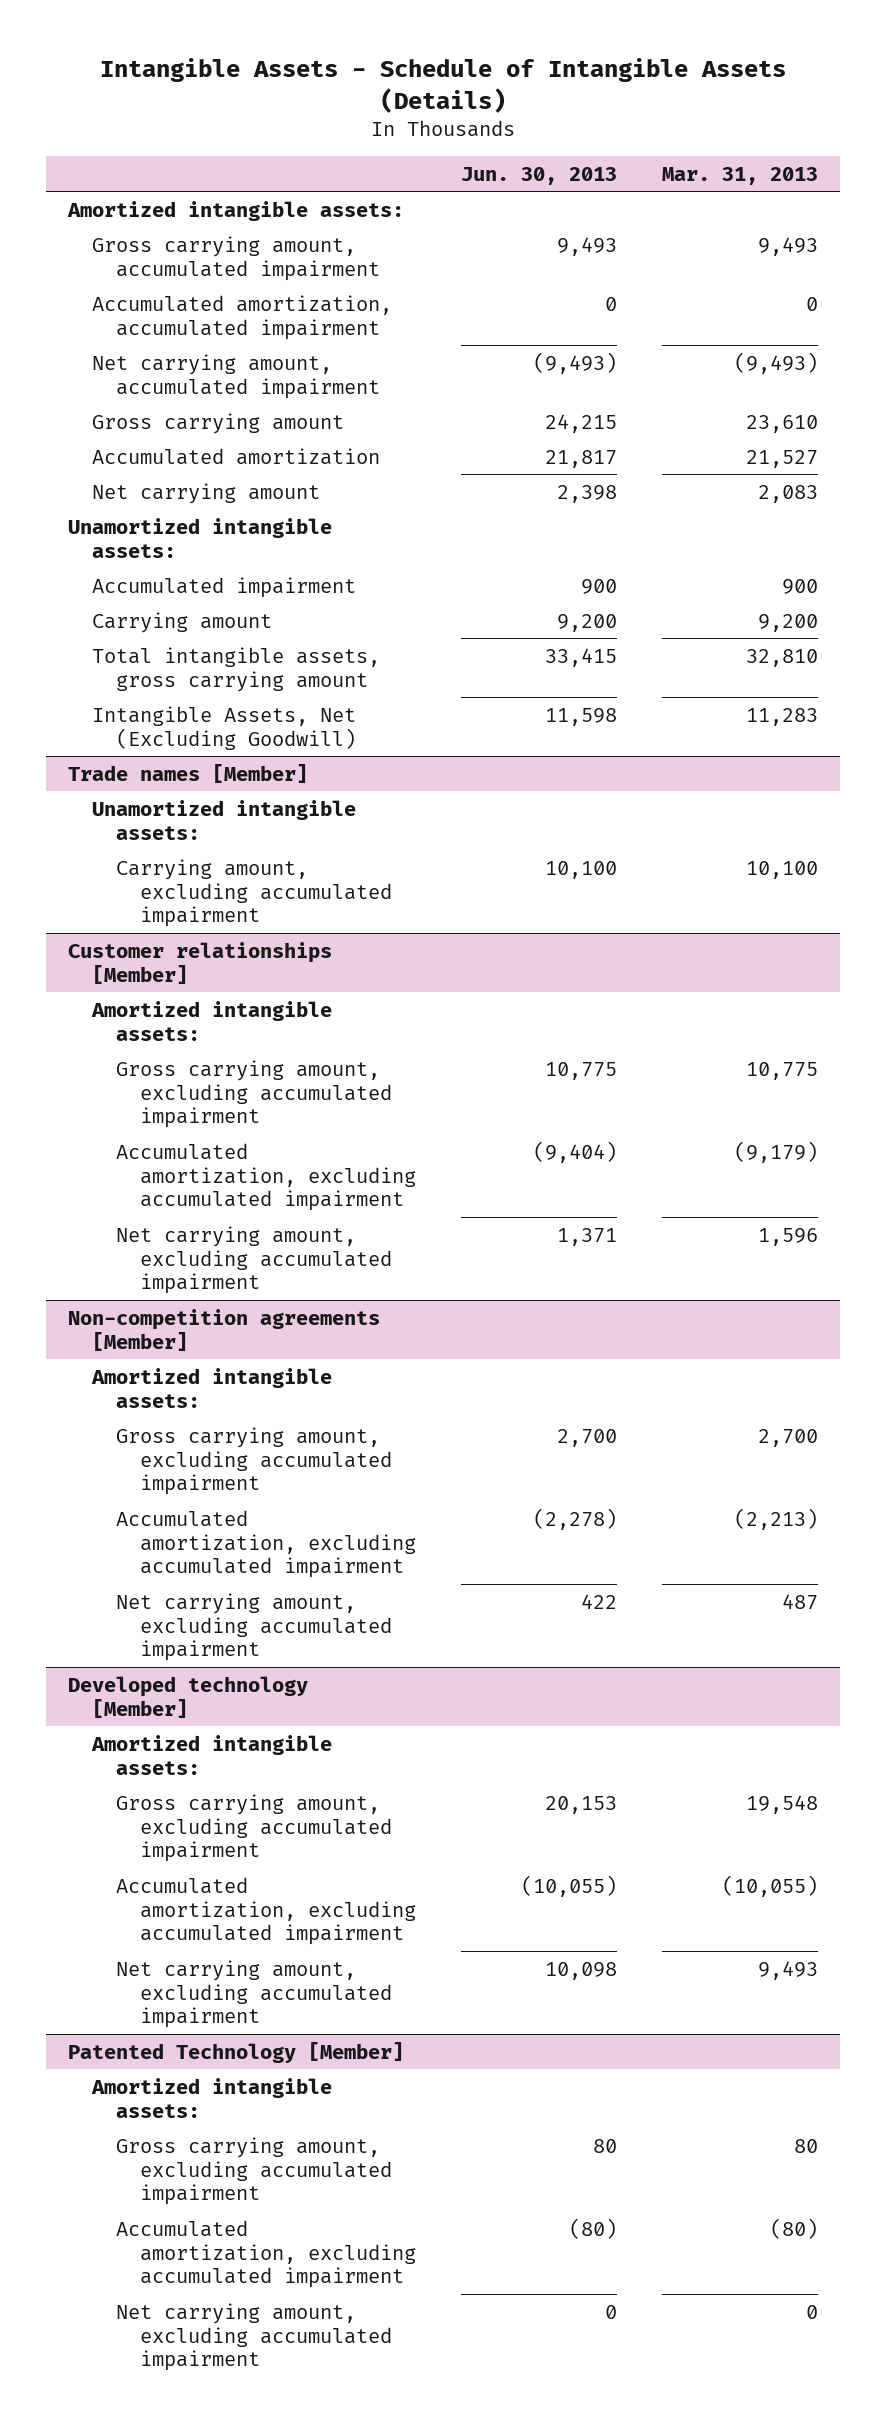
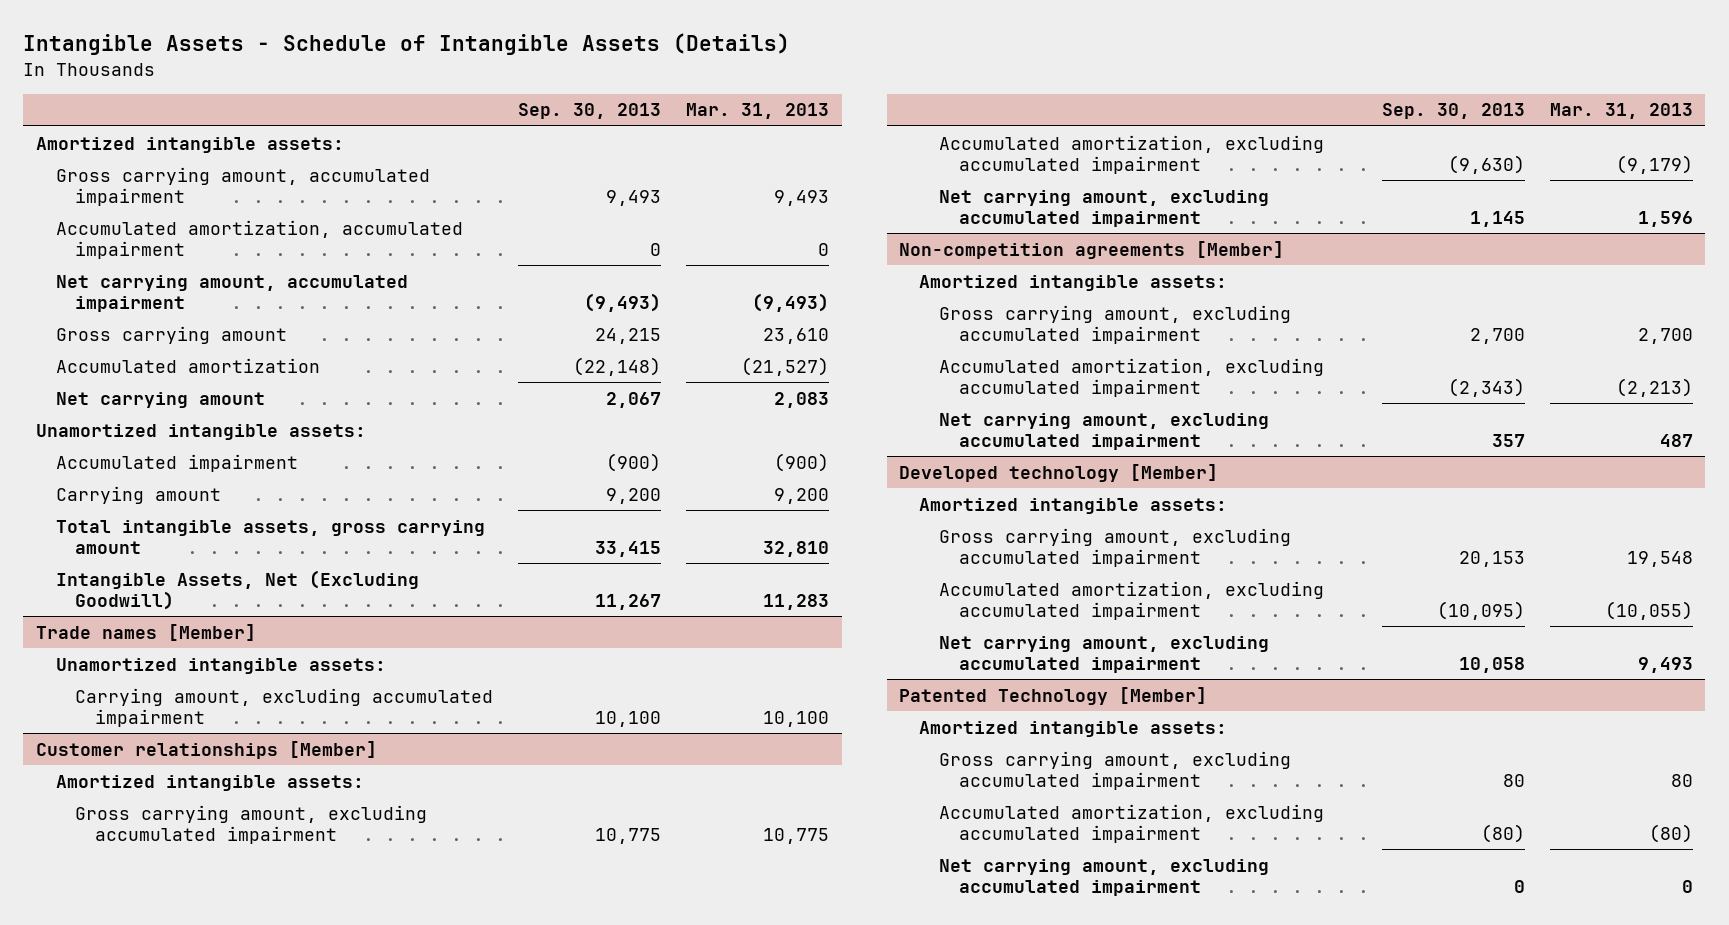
[461,166,618,185] Jun. 30, 2013 -> none
none -> [518,103,662,120] Sep. 30, 2013
[745,449,818,468] 21,527 -> [741,356,830,376] (21,527)
[781,578,818,594] 900 -> [774,452,830,472] (900)

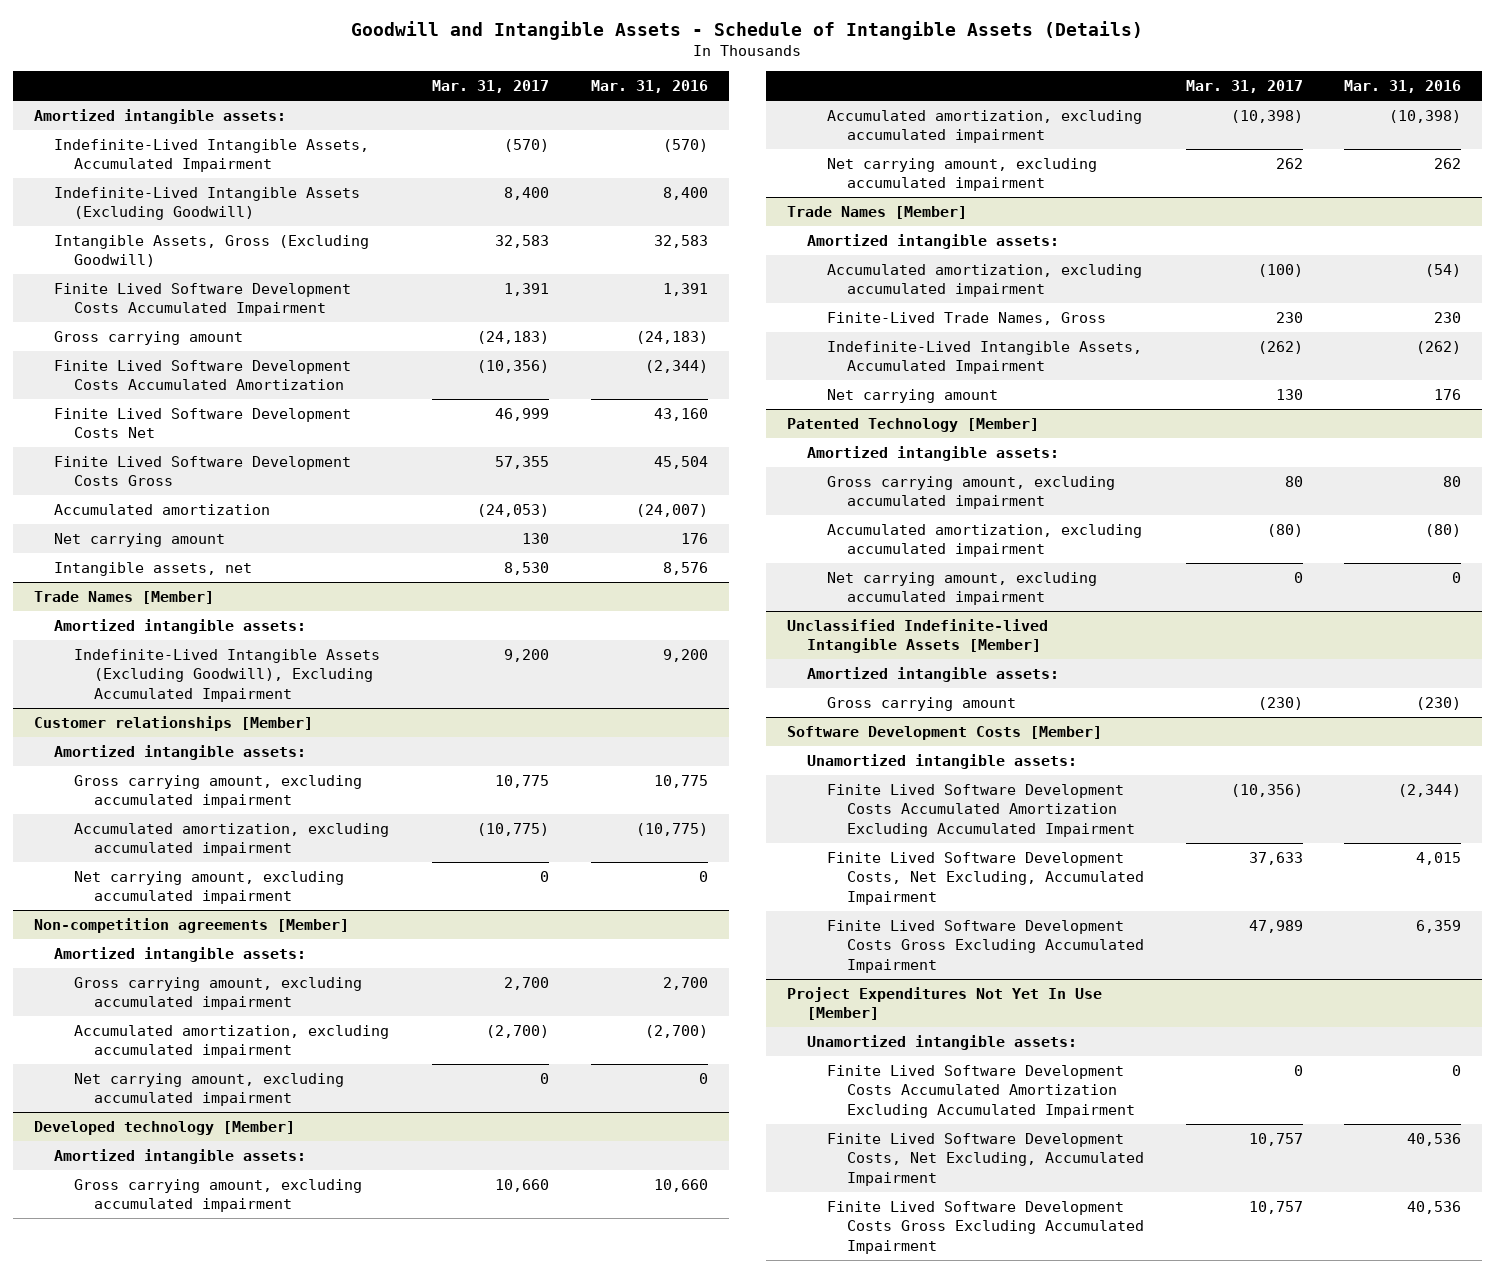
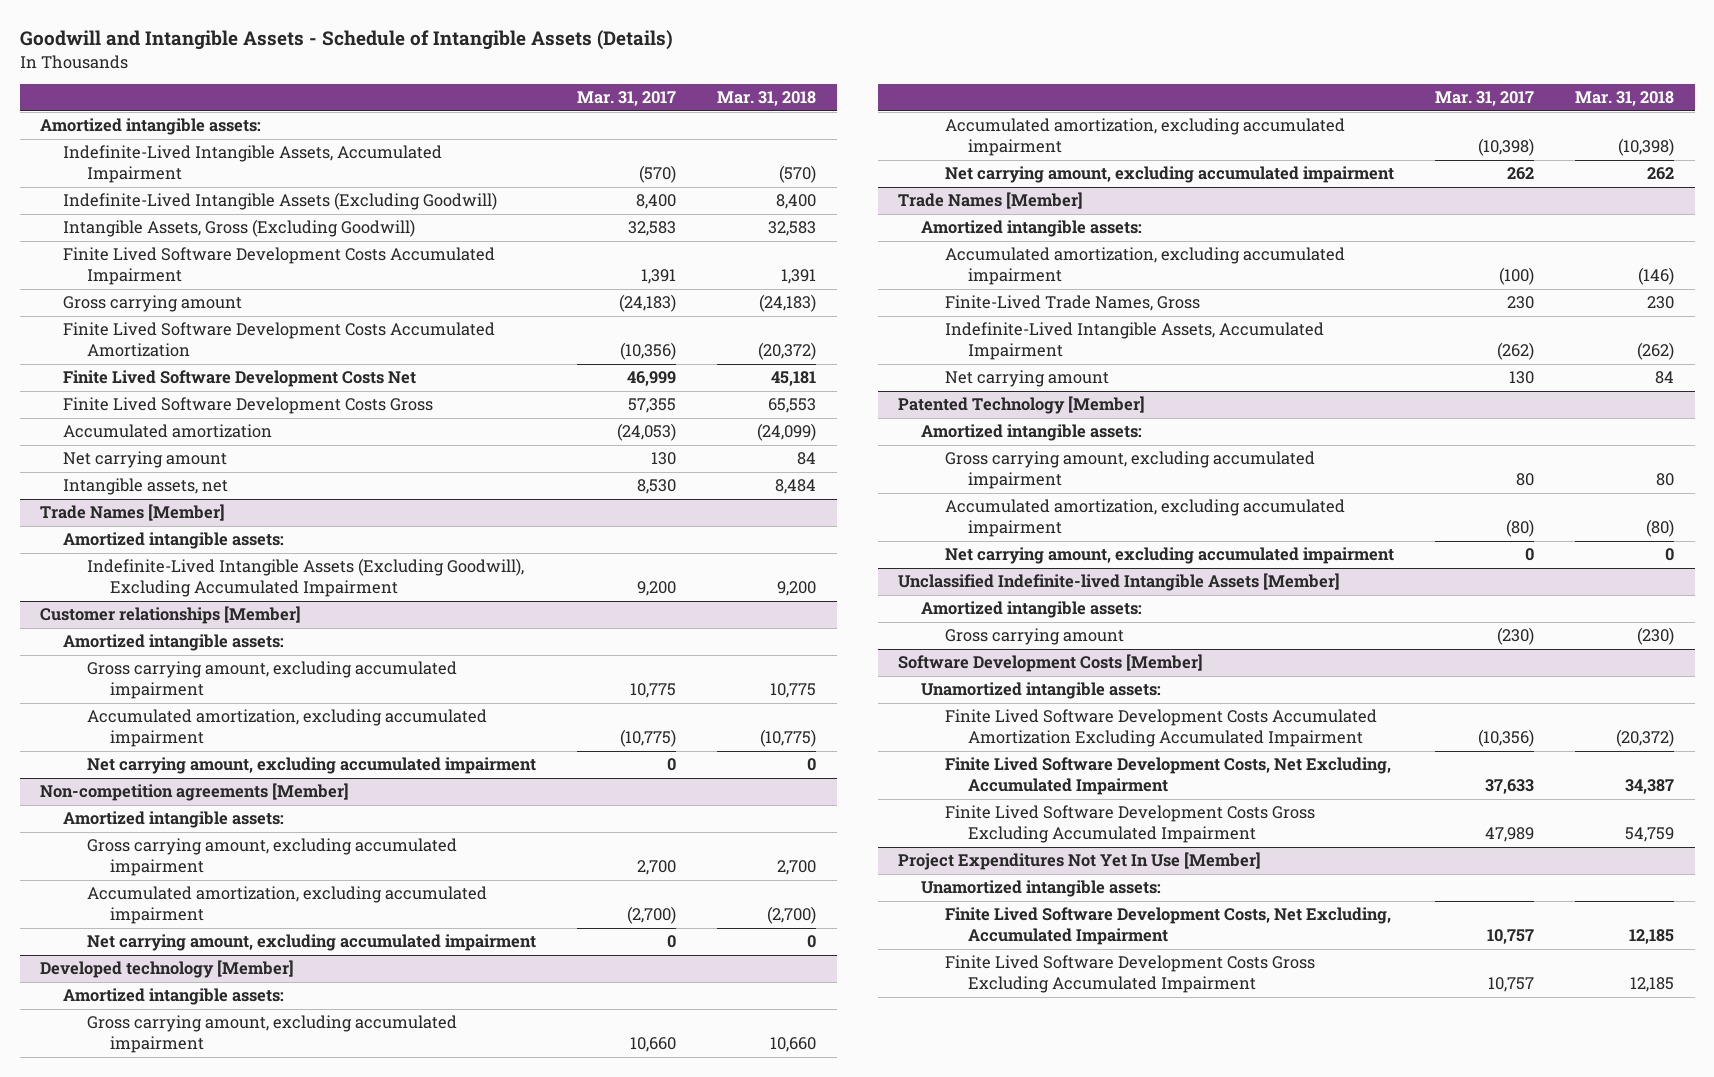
[590,80,708,94] Mar. 31, 2016 -> none
none -> [716,91,816,107] Mar. 31, 2018
[827,1065,1136,1118] Finite Lived Software Development Costs Accumulated Amortization Excluding Accumulated Impairment -> none

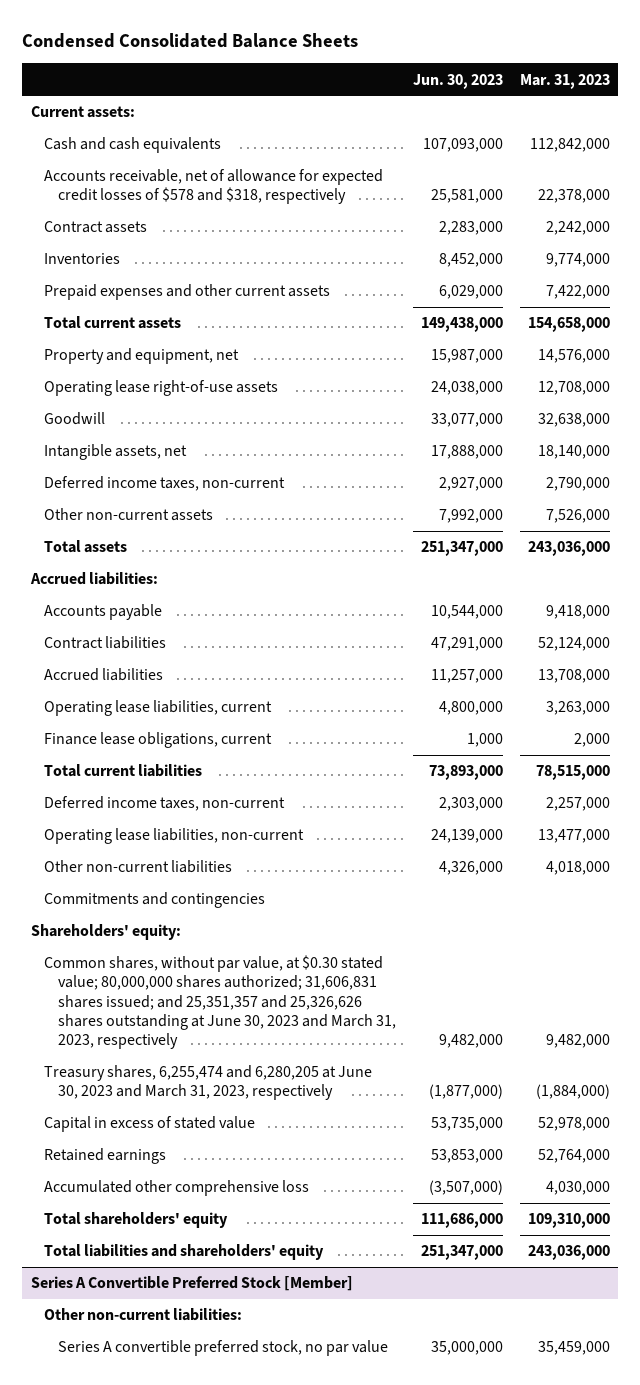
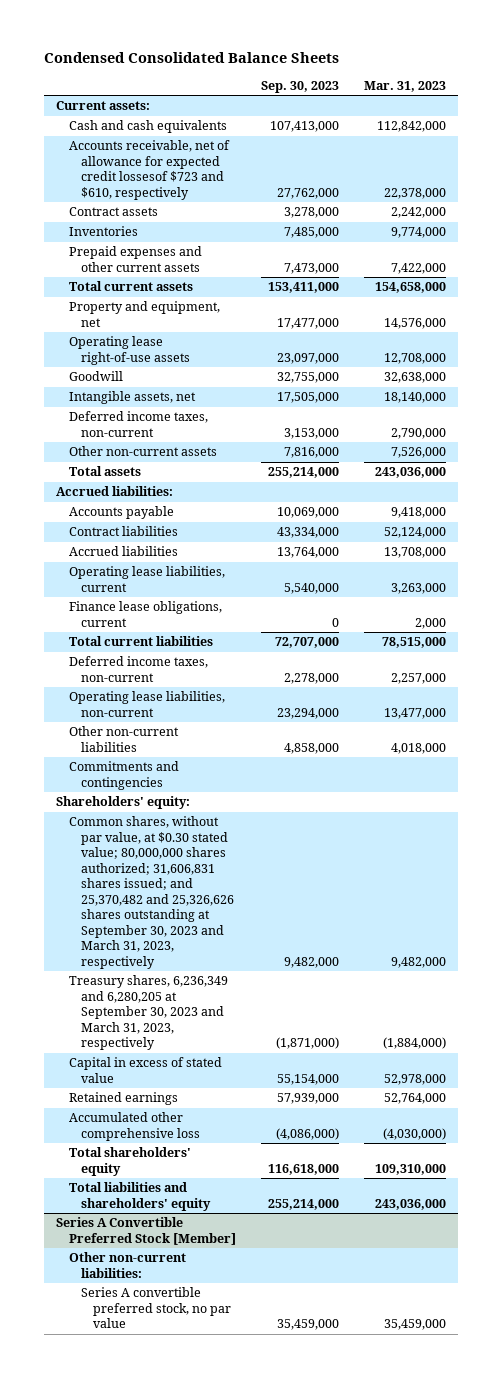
[412,73,503,89] Jun. 30, 2023 -> none
none -> [260,81,339,94] Sep. 30, 2023
[44,169,384,205] Accounts receivable, net of allowance for expected credit losses of $578 and $318, respectively -> [68,140,230,200] Accounts receivable, net of allowance for expected credit lossesof $723 and $610, respectively
[44,955,396,1049] Common shares, without par value, at $0.30 stated value; 80,000,000 shares authorized; 31,606,831 shares issued; and 25,351,357 and 25,326,626 shares outstanding at June 30, 2023 and March 31, 2023, respectively -> [68,816,234,970] Common shares, without par value, at $0.30 stated value; 80,000,000 shares authorized; 31,606,831 shares issued; and 25,370,482 and 25,326,626 shares outstanding at September 30, 2023 and March 31, 2023, respectively
[44,1065,373,1101] Treasury shares, 6,255,474 and 6,280,205 at June 30, 2023 and March 31, 2023, respectively -> [68,975,228,1051] Treasury shares, 6,236,349 and 6,280,205 at September 30, 2023 and March 31, 2023, respectively
[545,1181,610,1196] 4,030,000 -> [382,1127,446,1140] (4,030,000)

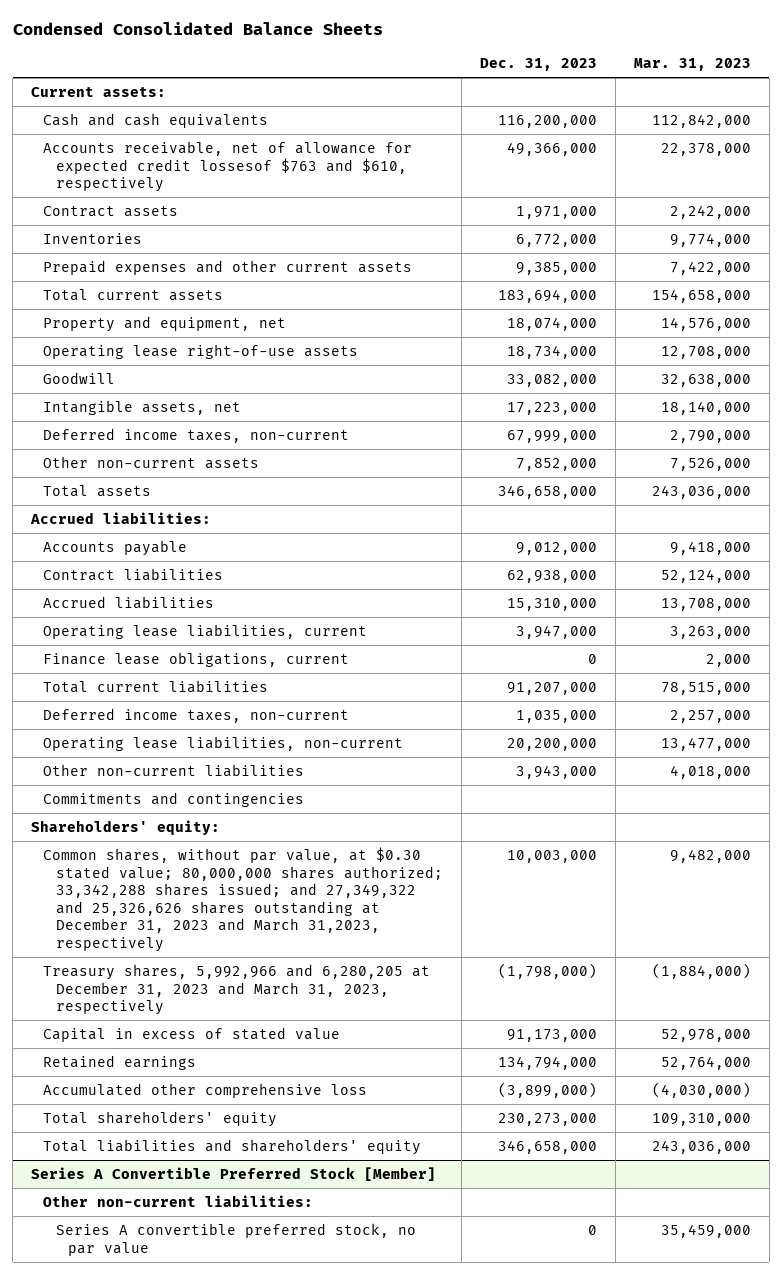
[260,81,339,94] Sep. 30, 2023 -> none
none -> [479,58,597,72] Dec. 31, 2023
[68,140,230,200] Accounts receivable, net of allowance for expected credit lossesof $723 and $610, respectively -> [43,141,413,193] Accounts receivable, net of allowance for expected credit lossesof $763 and $610, respectively
[68,816,234,970] Common shares, without par value, at $0.30 stated value; 80,000,000 shares authorized; 31,606,831 shares issued; and 25,370,482 and 25,326,626 shares outstanding at September 30, 2023 and March 31, 2023, respectively -> [43,847,443,952] Common shares, without par value, at $0.30 stated value; 80,000,000 shares authorized; 33,342,288 shares issued; and 27,349,322 and 25,326,626 shares outstanding at December 31, 2023 and March 31,2023, respectively
[68,975,228,1051] Treasury shares, 6,236,349 and 6,280,205 at September 30, 2023 and March 31, 2023, respectively -> [43,964,431,1016] Treasury shares, 5,992,966 and 6,280,205 at December 31, 2023 and March 31, 2023, respectively

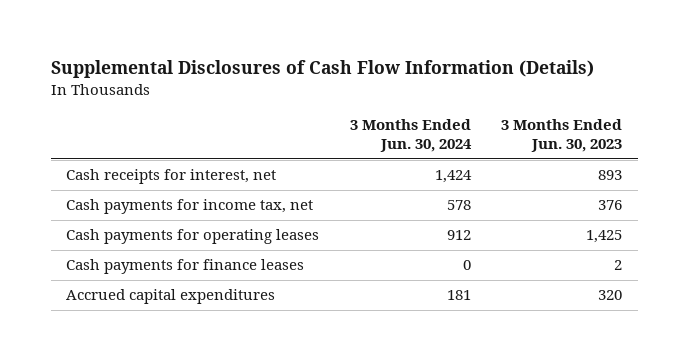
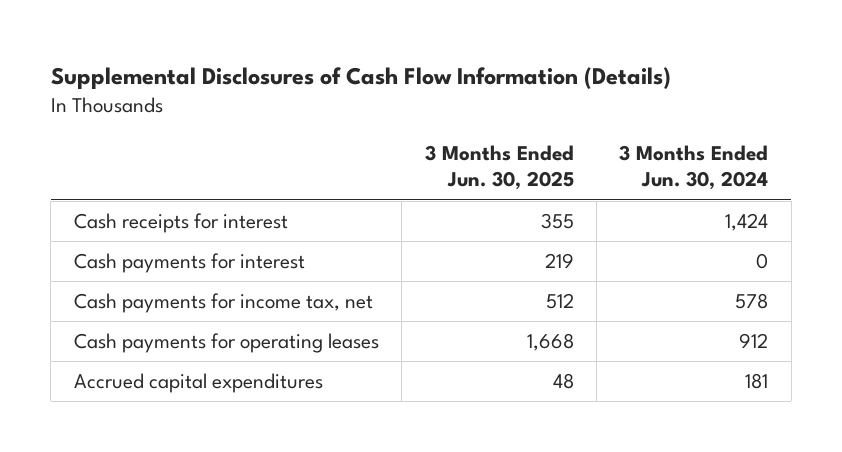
[501,119,623,153] 3 Months Ended Jun. 30, 2023 -> none
none -> [424,144,574,191] 3 Months Ended Jun. 30, 2025
[65,169,276,185] Cash receipts for interest, net -> [73,212,288,233] Cash receipts for interest
none -> [73,252,305,273] Cash payments for interest
[65,259,304,275] Cash payments for finance leases -> none

